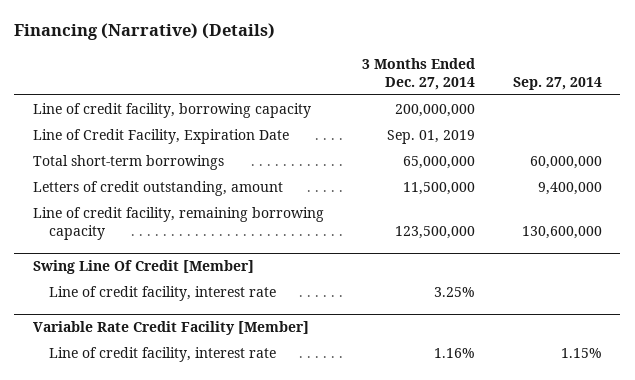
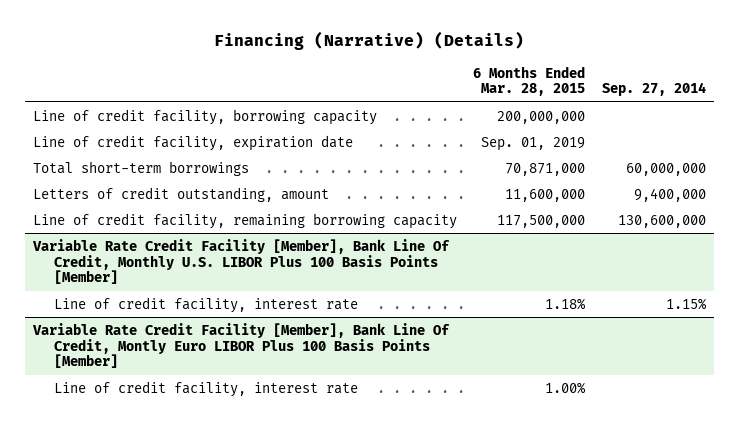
[361,57,475,90] 3 Months Ended Dec. 27, 2014 -> none
none -> [473,65,586,97] 6 Months Ended Mar. 28, 2015
[33,129,290,145] Line of Credit Facility, Expiration Date -> [33,134,354,151] Line of credit facility, expiration date
[33,260,255,275] Swing Line Of Credit [Member] -> none
[48,286,276,302] Line of credit facility, interest rate -> none
[33,321,310,336] Variable Rate Credit Facility [Member] -> [33,238,451,285] Variable Rate Credit Facility [Member], Bank Line Of Credit, Monthly U.S. LIBOR Plus 100 Basis Points [Member]
none -> [33,322,451,369] Variable Rate Credit Facility [Member], Bank Line Of Credit, Montly Euro LIBOR Plus 100 Basis Points [Member]
none -> [53,380,358,397] Line of credit facility, interest rate

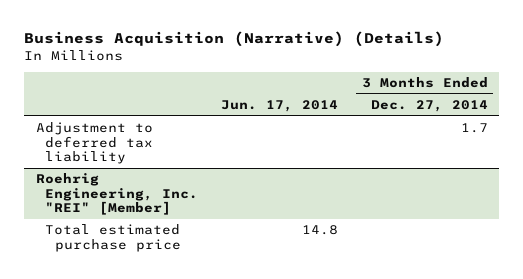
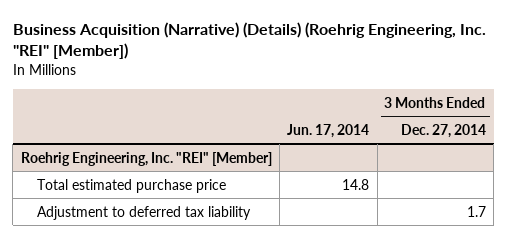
[24,31,445,48] Business Acquisition (Narrative) (Details) -> [12,21,486,60] Business Acquisition (Narrative) (Details) (Roehrig Engineering, Inc. "REI" [Member])
[35,122,154,165] Adjustment to deferred tax liability -> none
none -> [37,205,252,220] Adjustment to deferred tax liability

